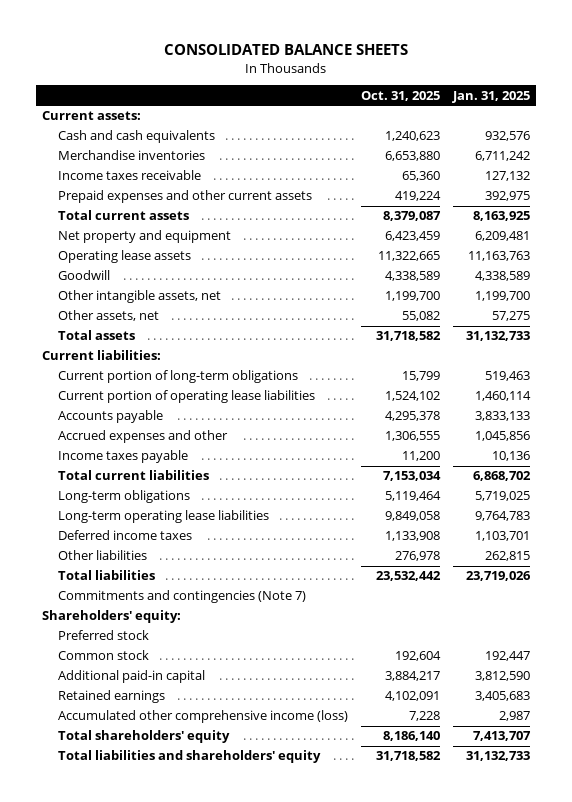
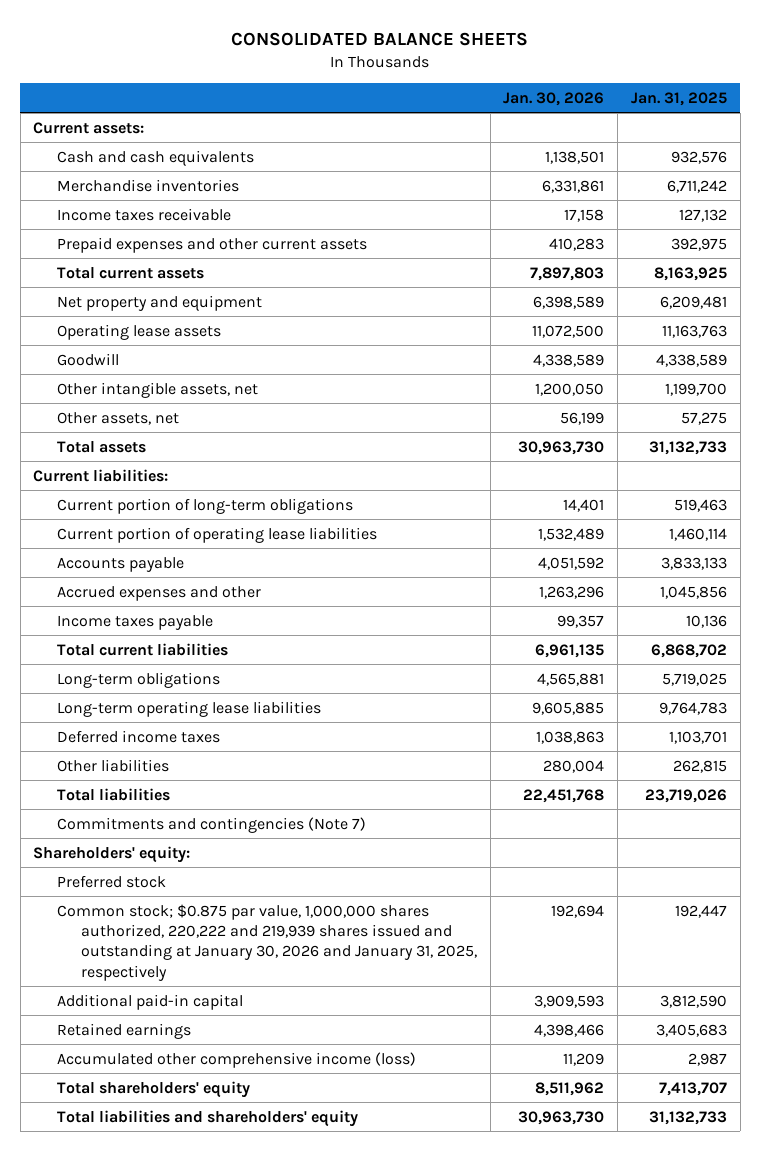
[360,90,440,101] Oct. 31, 2025 -> none
none -> [503,91,605,106] Jan. 30, 2026
[57,650,149,661] Common stock -> [57,903,477,981] Common stock; $0.875 par value, 1,000,000 shares authorized, 220,222 and 219,939 shares issued and outstanding at January 30, 2026 and January 31, 2025, respectively

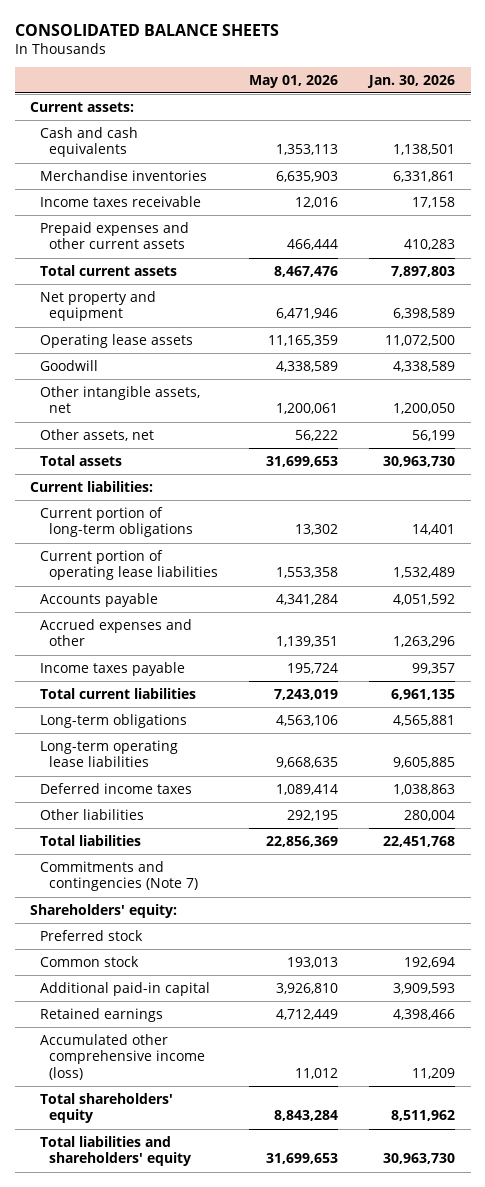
[630,91,727,106] Jan. 31, 2025 -> none
none -> [249,74,339,88] May 01, 2026
[57,903,477,981] Common stock; $0.875 par value, 1,000,000 shares authorized, 220,222 and 219,939 shares issued and outstanding at January 30, 2026 and January 31, 2025, respectively -> [39,955,139,967] Common stock

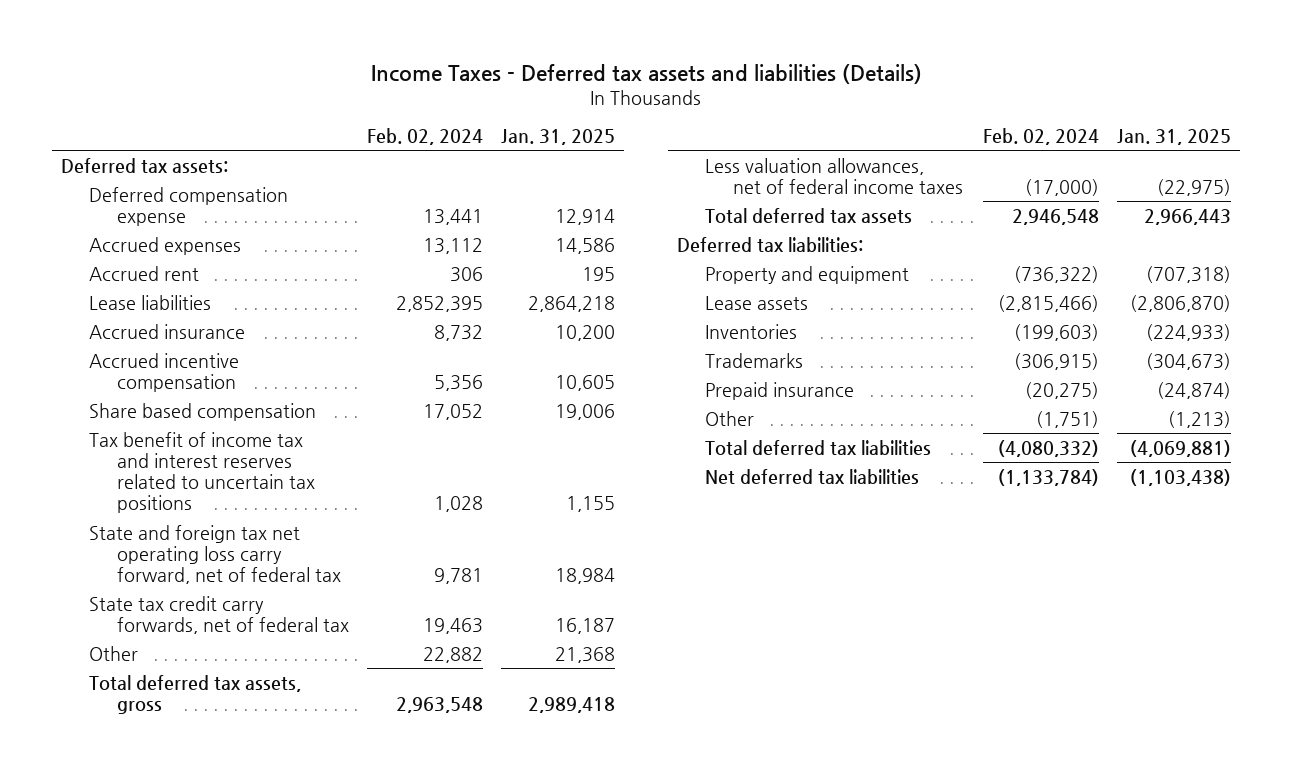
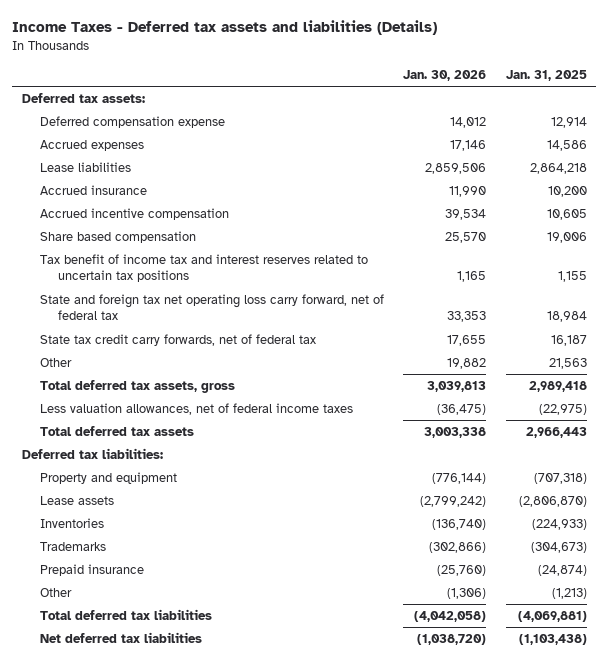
[367,127,484,145] Feb. 02, 2024 -> none
none -> [403,69,487,81] Jan. 30, 2026
[89,265,200,281] Accrued rent -> none
[555,646,616,663] 21,368 -> [548,358,587,370] 21,563

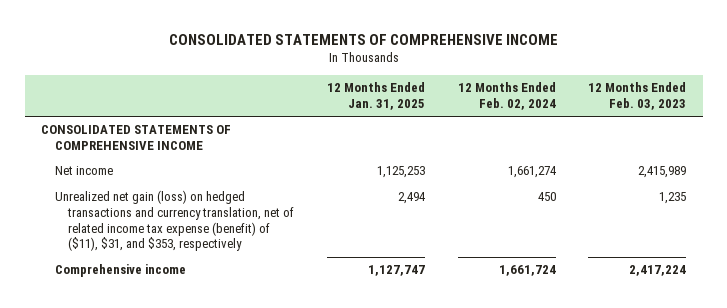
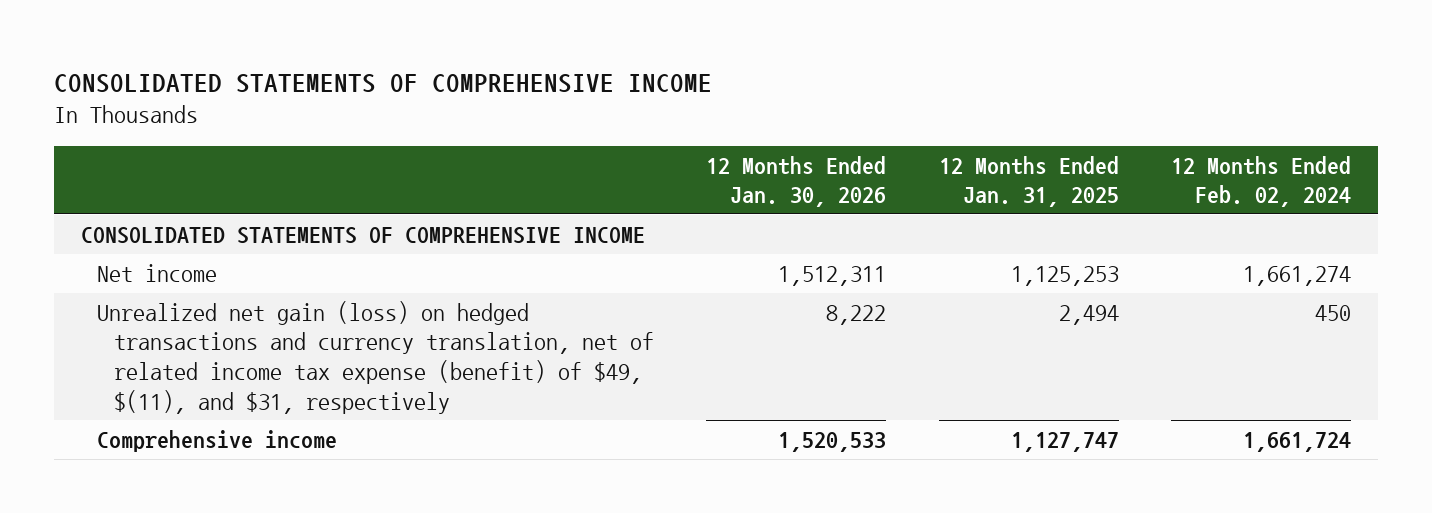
[588,82,687,111] 12 Months Ended Feb. 03, 2023 -> none
none -> [706,155,887,208] 12 Months Ended Jan. 30, 2026
[54,190,295,252] Unrealized net gain (loss) on hedged transactions and currency translation, net of related income tax expense (benefit) of ($11), $31, and $353, respectively -> [97,300,654,414] Unrealized net gain (loss) on hedged transactions and currency translation, net of related income tax expense (benefit) of $49, $(11), and $31, respectively

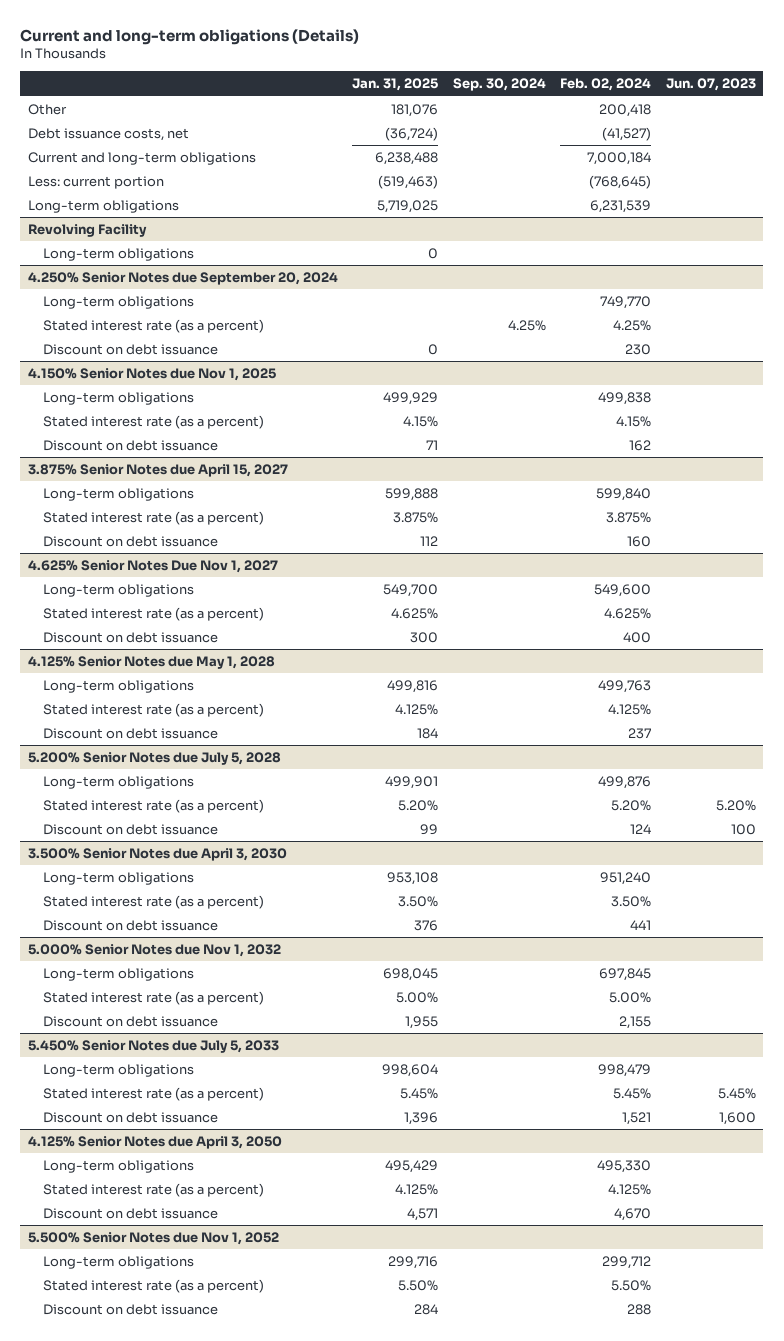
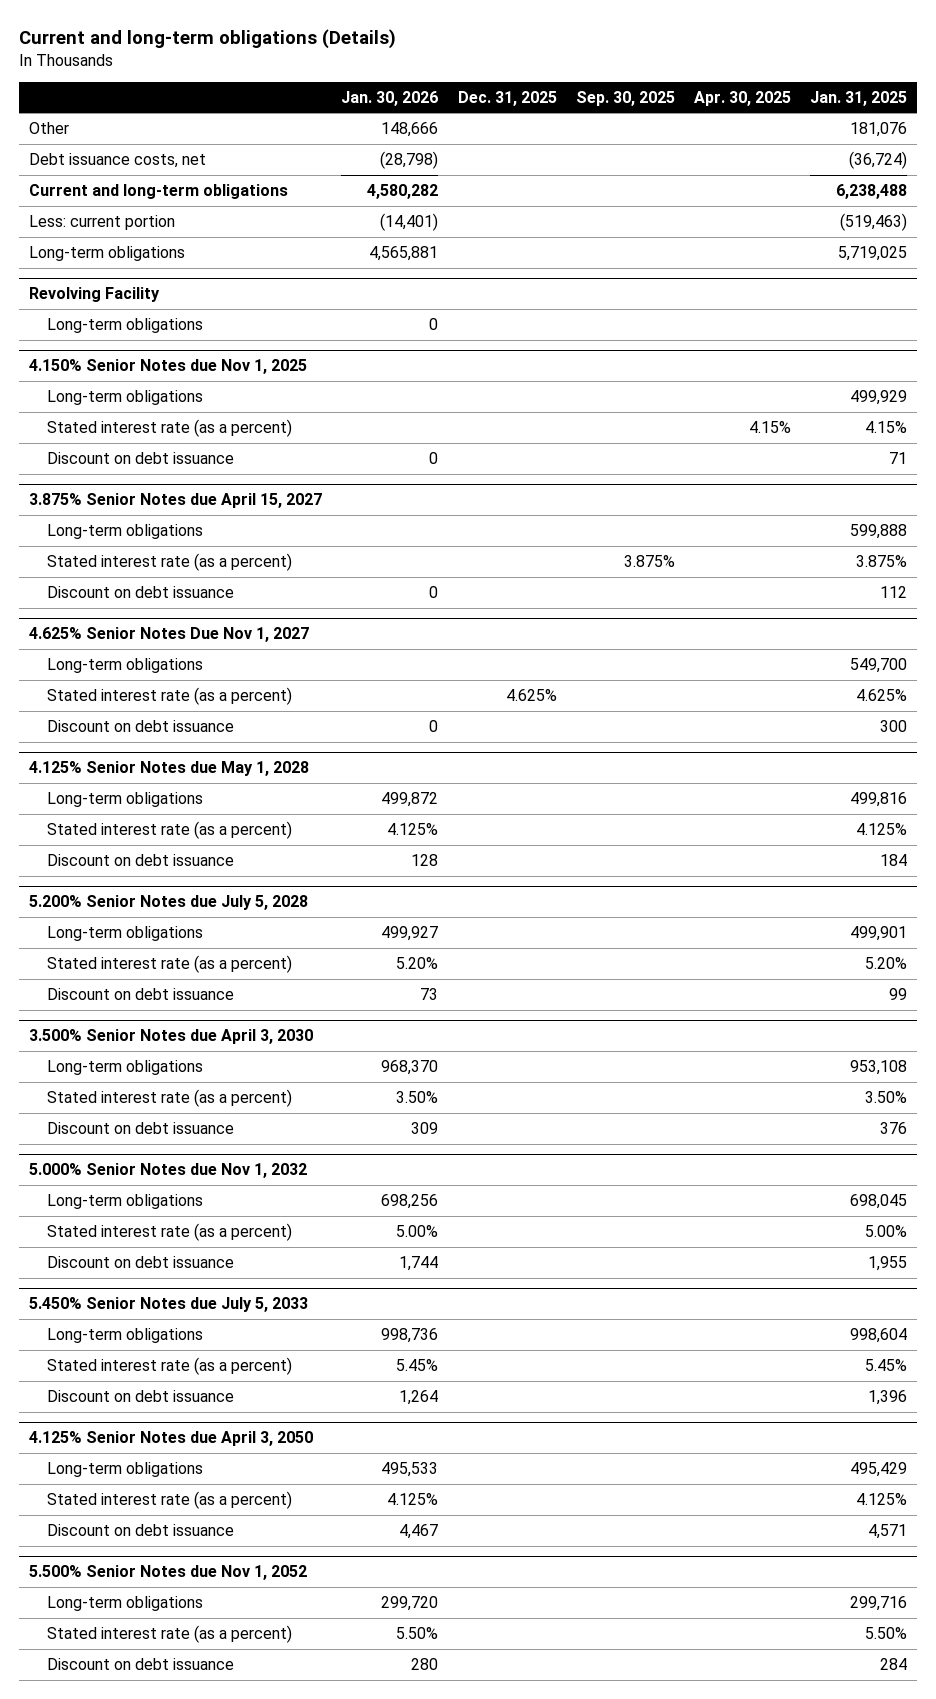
[452,78,546,92] Sep. 30, 2024 -> none
[560,78,652,92] Feb. 02, 2024 -> none
[665,78,756,92] Jun. 07, 2023 -> none
none -> [341,90,439,106] Jan. 30, 2026
none -> [457,90,557,106] Dec. 31, 2025
none -> [575,90,675,106] Sep. 30, 2025
none -> [694,90,792,106] Apr. 30, 2025
[43,247,195,261] Long-term obligations -> none
[27,271,338,285] 4.250% Senior Notes due September 20, 2024 -> none
[43,318,265,333] Stated interest rate (as a percent) -> none
[43,343,219,355] Discount on debt issuance -> none

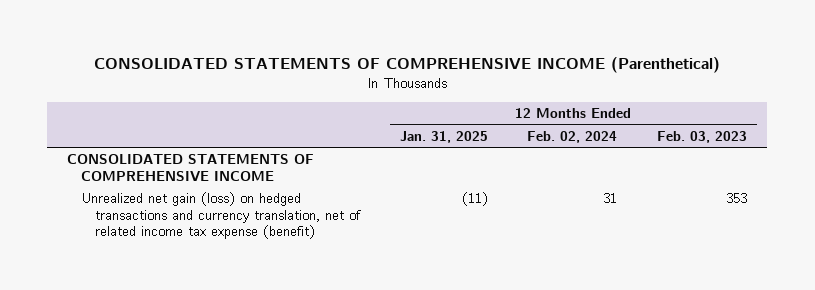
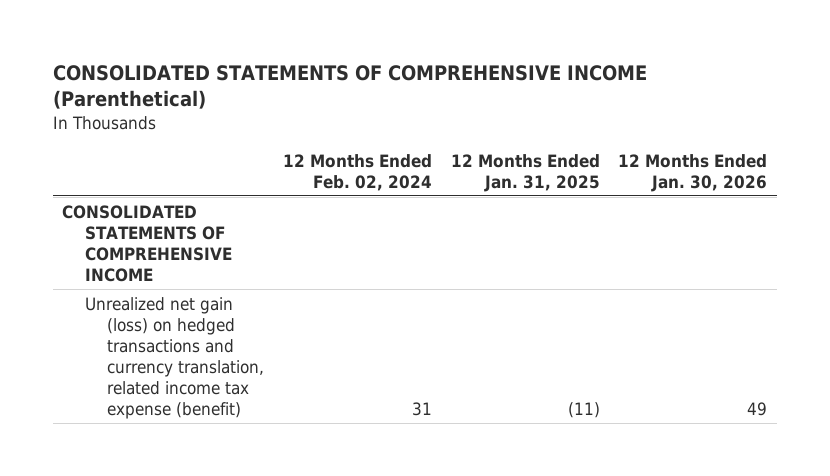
[657,130,748,143] Feb. 03, 2023 -> none
none -> [618,153,768,192] 12 Months Ended Jan. 30, 2026
[80,192,361,240] Unrealized net gain (loss) on hedged transactions and currency translation, net of related income tax expense (benefit) -> [84,296,265,419] Unrealized net gain (loss) on hedged transactions and currency translation, related income tax expense (benefit)

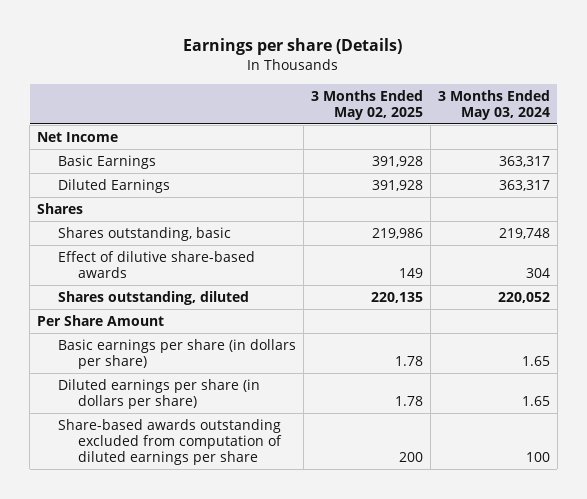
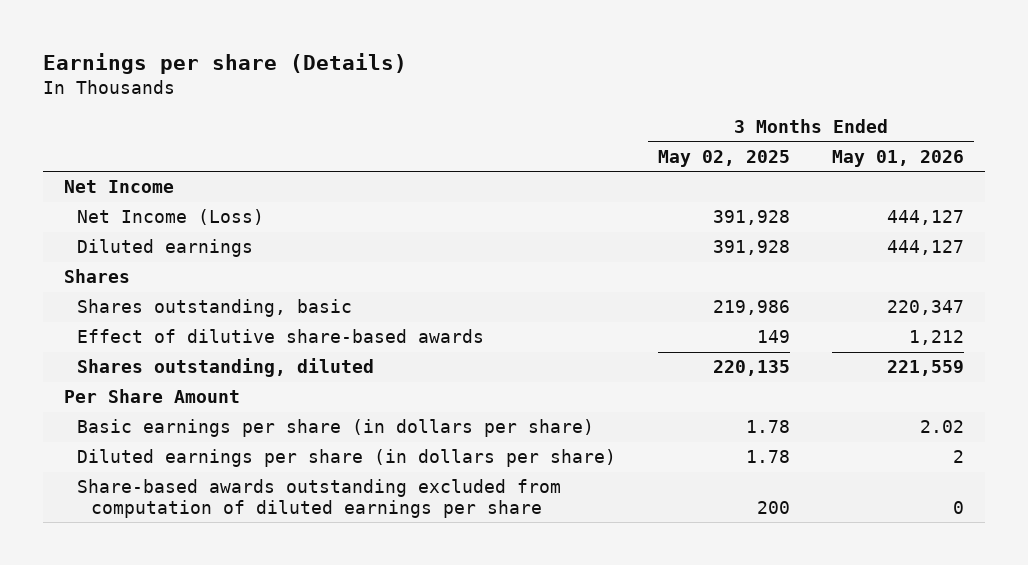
[437,89,550,120] 3 Months Ended May 03, 2024 -> none
none -> [831,150,964,168] May 01, 2026
[57,154,156,169] Basic Earnings -> [77,209,265,226] Net Income (Loss)
[57,178,170,193] Diluted Earnings -> [77,239,254,258] Diluted earnings

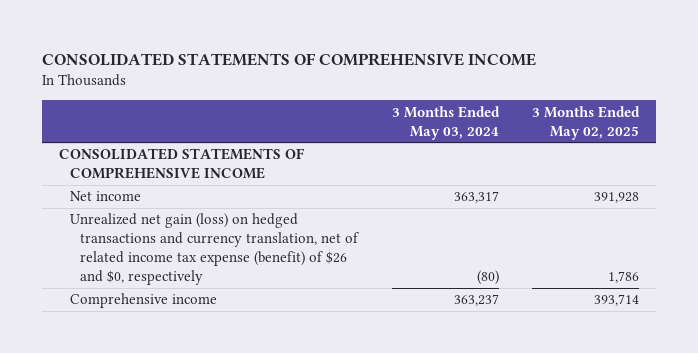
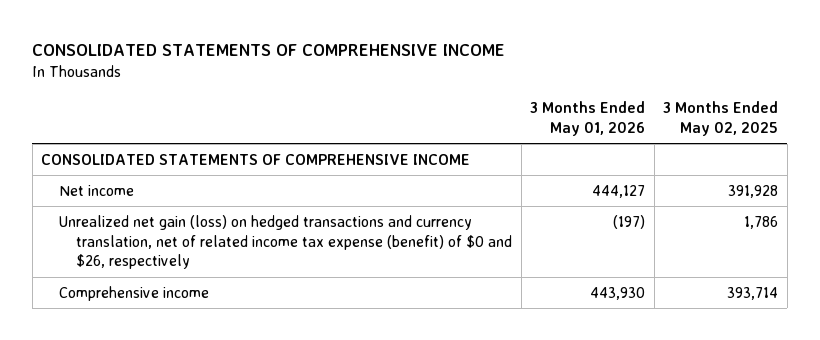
[391,105,500,140] 3 Months Ended May 03, 2024 -> none
none -> [530,101,646,137] 3 Months Ended May 01, 2026
[69,213,360,286] Unrealized net gain (loss) on hedged transactions and currency translation, net of related income tax expense (benefit) of $26 and $0, respectively -> [58,214,513,270] Unrealized net gain (loss) on hedged transactions and currency translation, net of related income tax expense (benefit) of $0 and $26, respectively

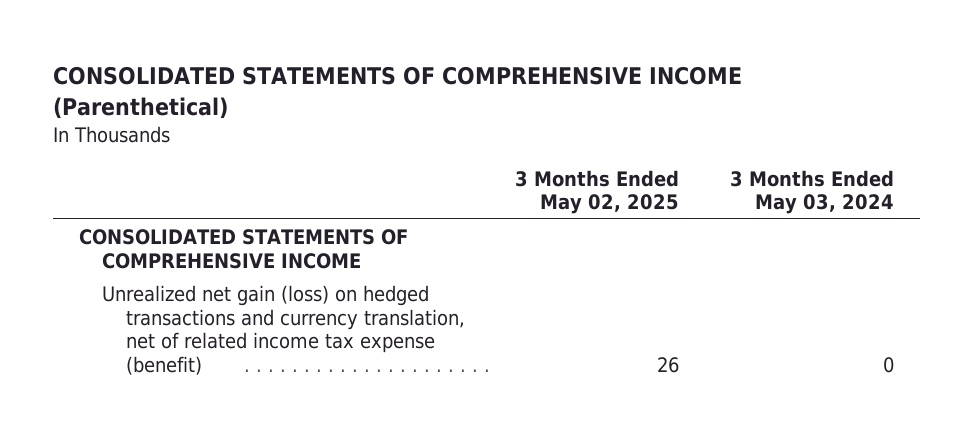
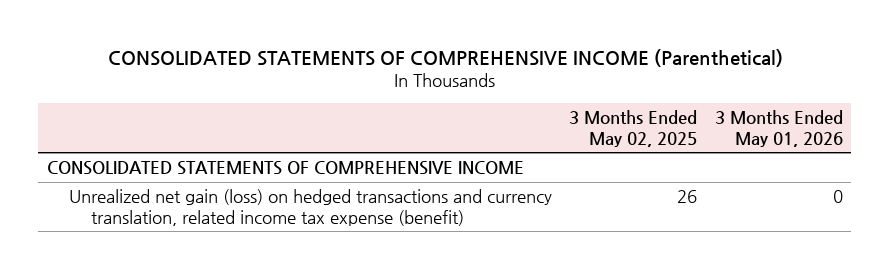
[730,169,895,215] 3 Months Ended May 03, 2024 -> none
none -> [714,110,843,147] 3 Months Ended May 01, 2026
[102,284,465,375] Unrealized net gain (loss) on hedged transactions and currency translation, net of related income tax expense (benefit) -> [68,189,552,226] Unrealized net gain (loss) on hedged transactions and currency translation, related income tax expense (benefit)

